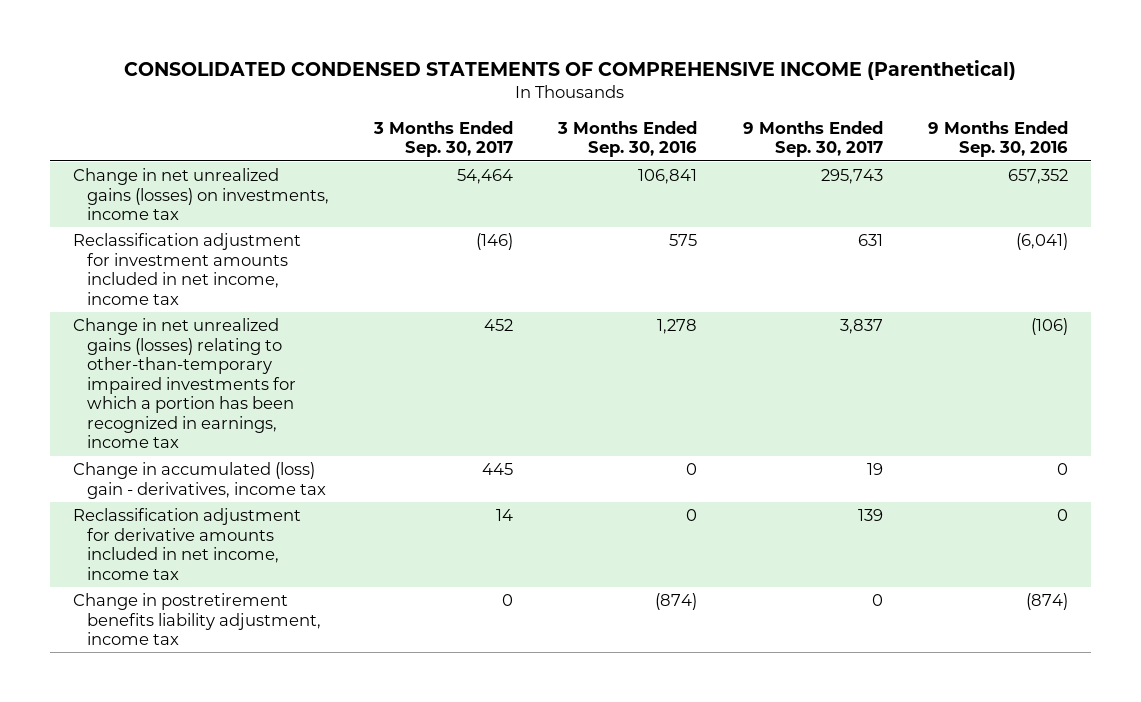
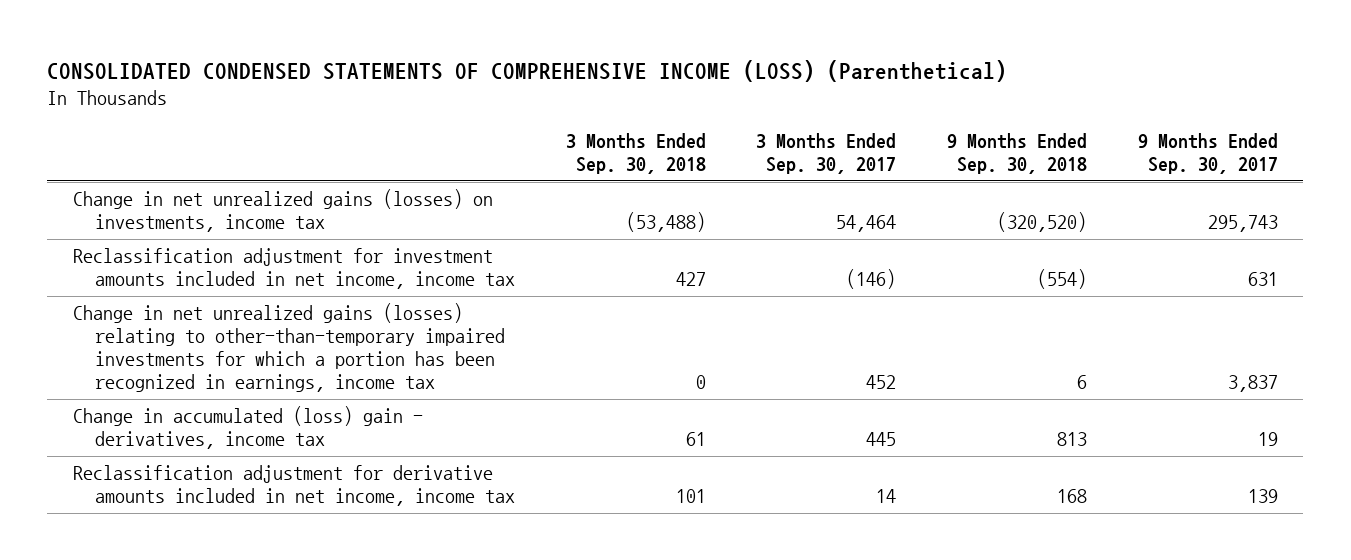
[124,59,1017,80] CONSOLIDATED CONDENSED STATEMENTS OF COMPREHENSIVE INCOME (Parenthetical) -> [47,59,1008,82] CONSOLIDATED CONDENSED STATEMENTS OF COMPREHENSIVE INCOME (LOSS) (Parenthetical)
[557,120,698,158] 3 Months Ended Sep. 30, 2016 -> none
[928,120,1069,158] 9 Months Ended Sep. 30, 2016 -> none
none -> [565,132,706,174] 3 Months Ended Sep. 30, 2018
none -> [947,132,1088,174] 9 Months Ended Sep. 30, 2018
[72,592,321,646] Change in postretirement benefits liability adjustment, income tax -> none

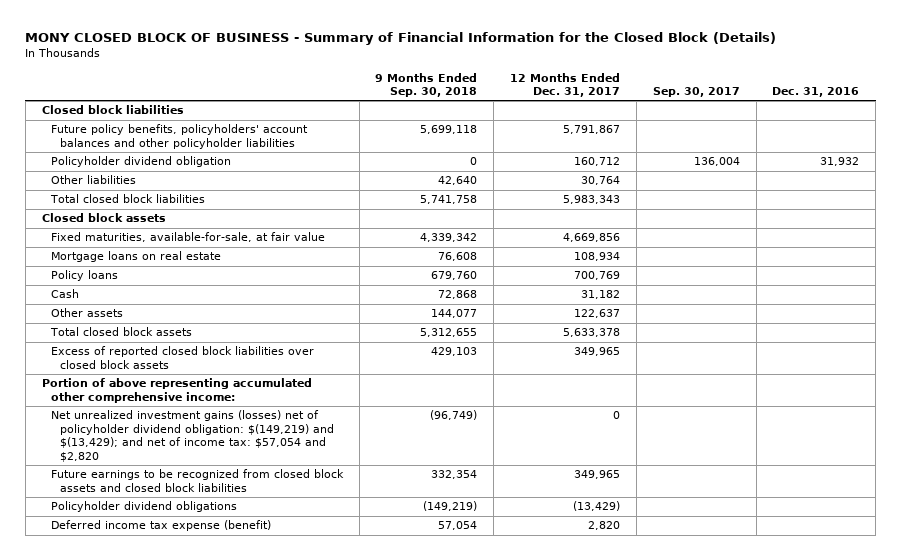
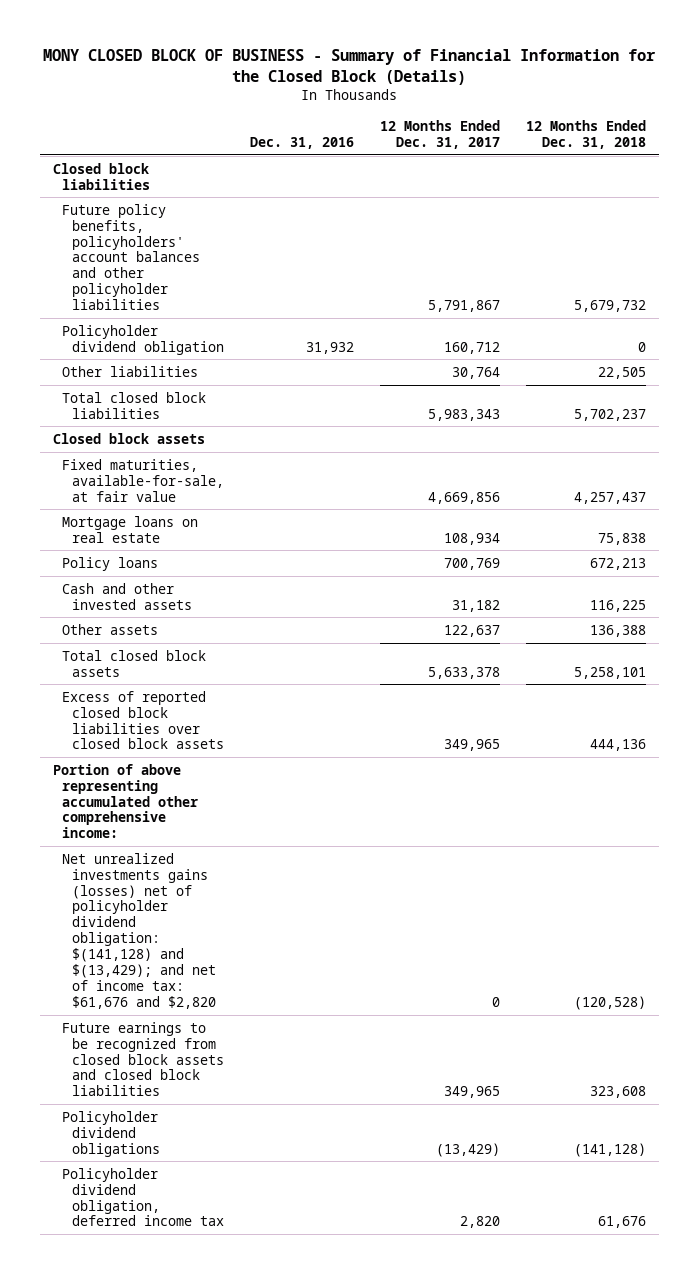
[375,72,478,98] 9 Months Ended Sep. 30, 2018 -> none
[652,87,740,98] Sep. 30, 2017 -> none
none -> [526,119,647,149] 12 Months Ended Dec. 31, 2018
[50,289,79,299] Cash -> [62,582,193,610] Cash and other invested assets
[50,410,335,462] Net unrealized investment gains (losses) net of policyholder dividend obligation: $(149,219) and $(13,429); and net of income tax: $57,054 and $2,820 -> [62,852,217,1010] Net unrealized investments gains (losses) net of policyholder dividend obligation: $(141,128) and $(13,429); and net of income tax: $61,676 and $2,820
[50,520,271,532] Deferred income tax expense (benefit) -> [62,1167,225,1227] Policyholder dividend obligation, deferred income tax

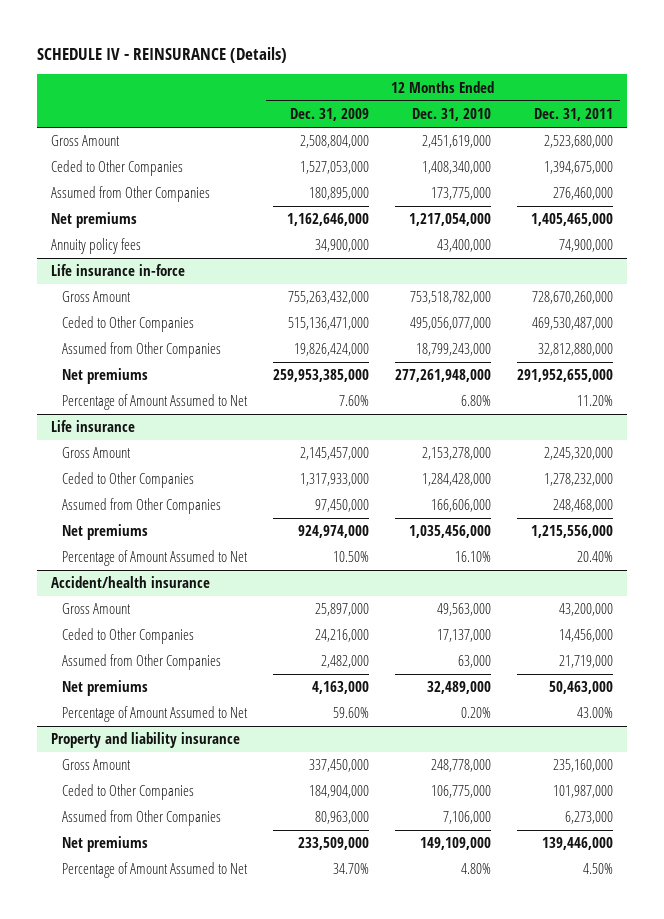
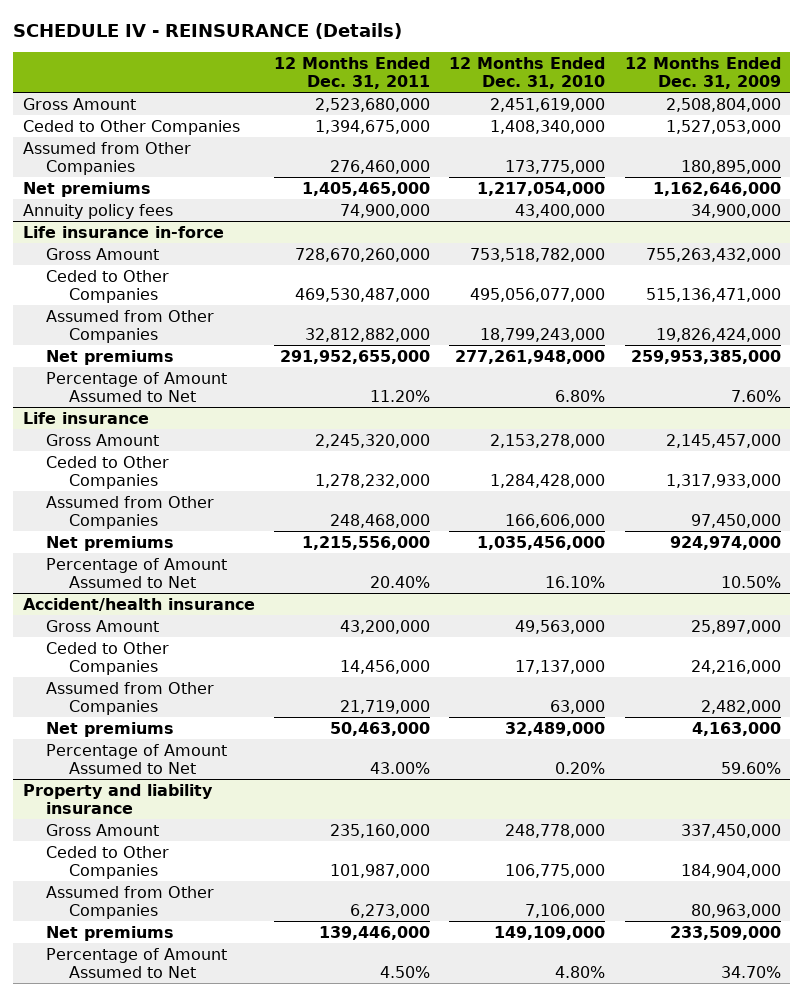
[538,343,614,357] 32,812,880,000 -> [304,327,430,342] 32,812,882,000

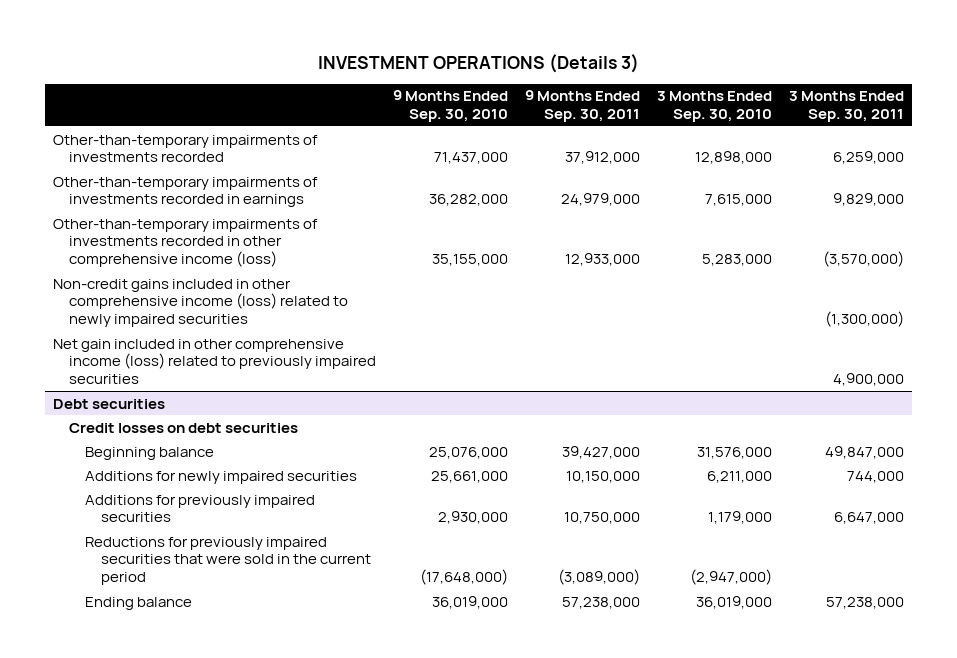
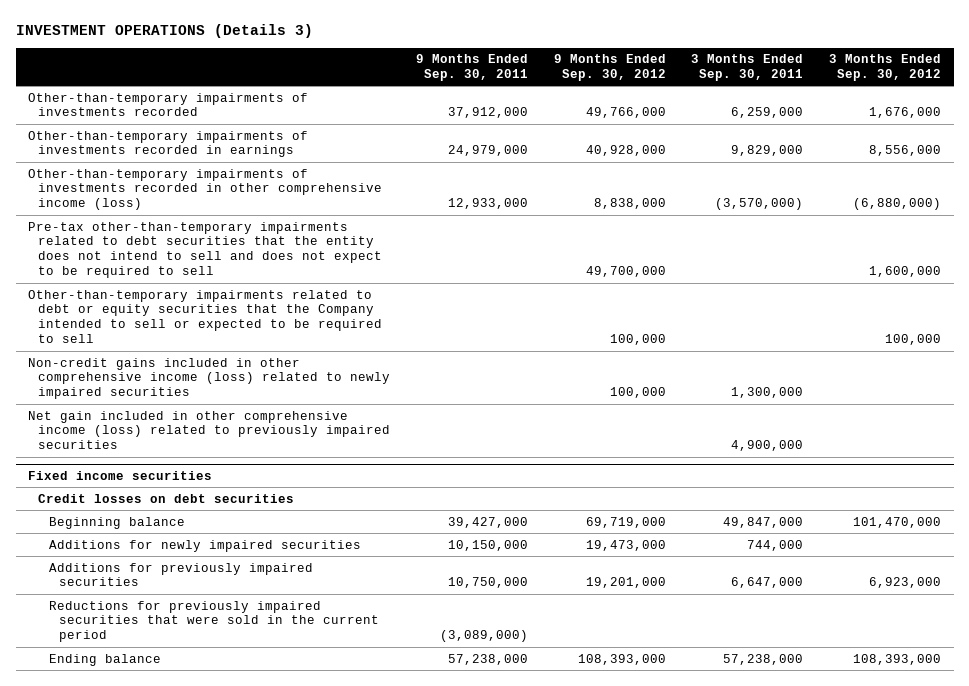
[393,90,509,123] 9 Months Ended Sep. 30, 2010 -> none
[656,91,772,123] 3 Months Ended Sep. 30, 2010 -> none
none -> [553,54,666,82] 9 Months Ended Sep. 30, 2012
none -> [828,54,941,82] 3 Months Ended Sep. 30, 2012
none -> [28,221,383,279] Pre-tax other-than-temporary impairments related to debt securities that the entity does not intend to sell and does not expect to be required to sell
none -> [28,289,383,344] Other-than-temporary impairments related to debt or equity securities that the Company intended to sell or expected to be required to sell
[824,311,904,328] (1,300,000) -> [731,387,804,399] 1,300,000
[53,398,166,409] Debt securities -> none
none -> [28,471,213,481] Fixed income securities

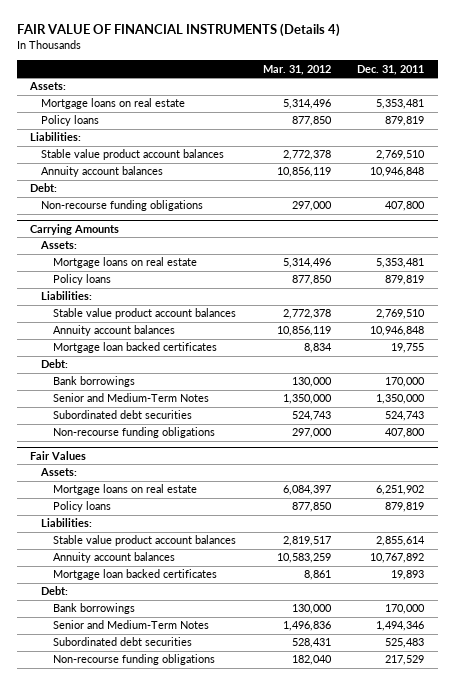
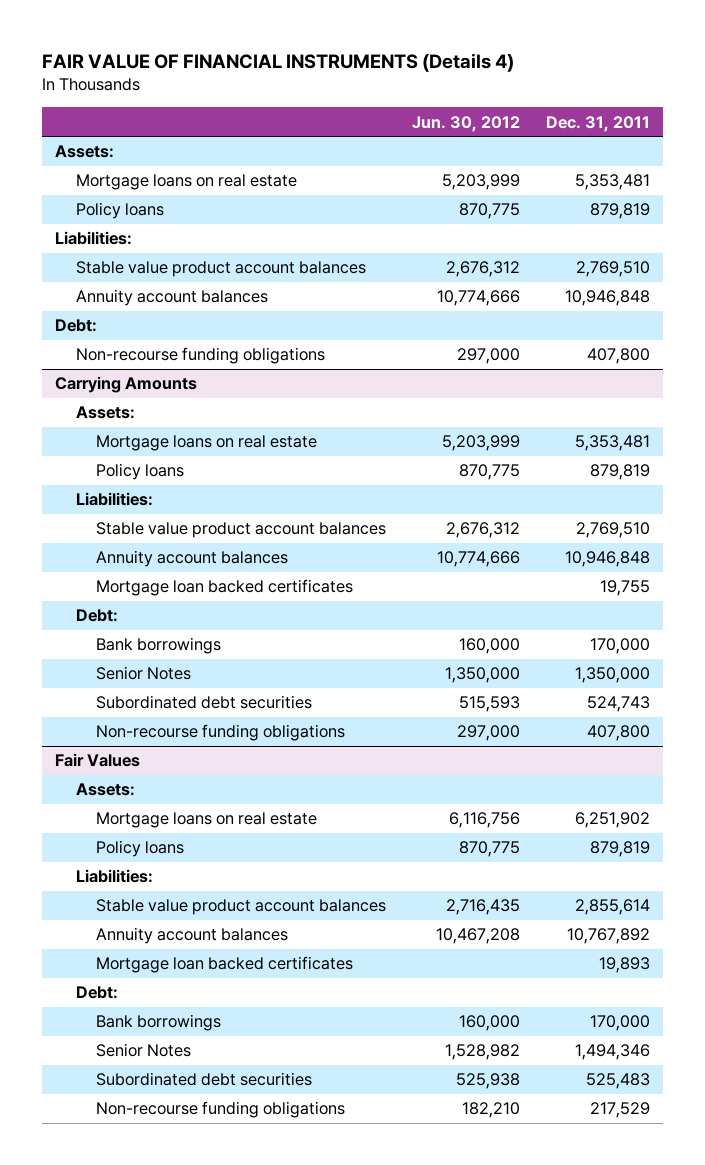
[262,64,331,75] Mar. 31, 2012 -> none
none -> [411,115,520,132] Jun. 30, 2012
[52,393,209,403] Senior and Medium-Term Notes -> [95,666,191,681] Senior Notes
[52,620,209,630] Senior and Medium-Term Notes -> [95,1043,191,1058] Senior Notes

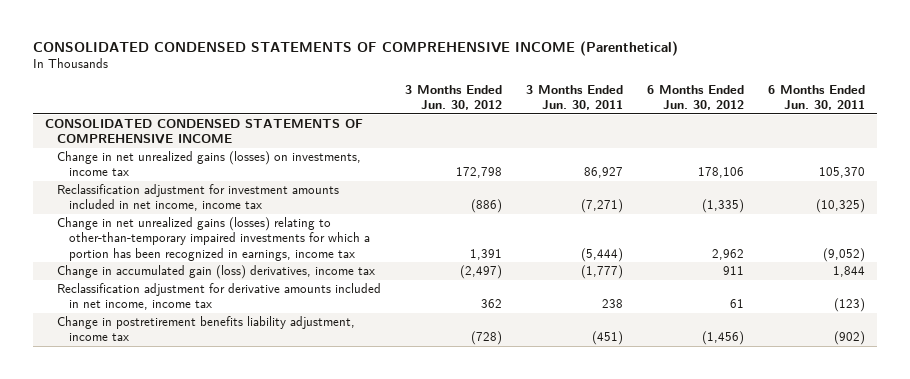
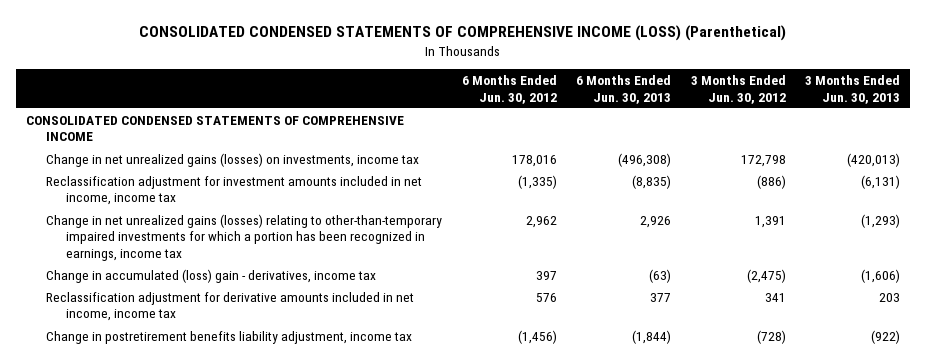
[32,40,678,56] CONSOLIDATED CONDENSED STATEMENTS OF COMPREHENSIVE INCOME (Parenthetical) -> [138,25,786,42] CONSOLIDATED CONDENSED STATEMENTS OF COMPREHENSIVE INCOME (LOSS) (Parenthetical)
[526,84,624,111] 3 Months Ended Jun. 30, 2011 -> none
[768,84,866,111] 6 Months Ended Jun. 30, 2011 -> none
none -> [576,75,672,104] 6 Months Ended Jun. 30, 2013
none -> [805,75,901,104] 3 Months Ended Jun. 30, 2013
[698,167,745,179] 178,106 -> [511,155,557,168] 178,016
[56,265,375,280] Change in accumulated gain (loss) derivatives, income tax -> [46,269,377,284] Change in accumulated (loss) gain - derivatives, income tax
[459,265,502,280] (2,497) -> [746,269,786,284] (2,475)
[723,266,745,276] 911 -> [535,271,557,281] 397
[480,299,502,309] 362 -> [764,293,786,303] 341
[730,299,745,309] 61 -> [535,293,557,303] 576

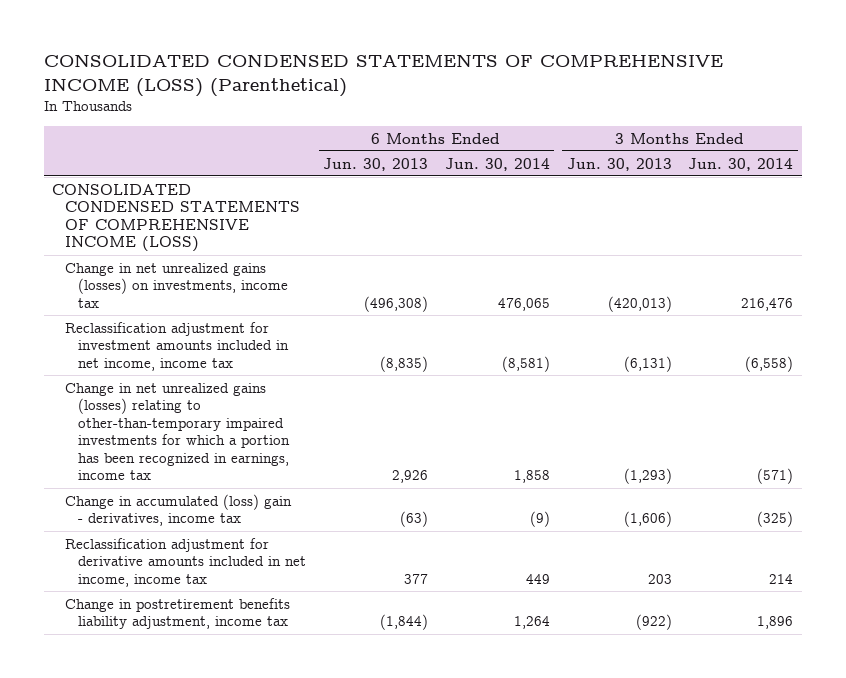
[461,75,557,104] 6 Months Ended Jun. 30, 2012 -> none
[690,75,786,104] 3 Months Ended Jun. 30, 2012 -> none
none -> [444,157,550,171] Jun. 30, 2014
none -> [688,157,794,171] Jun. 30, 2014
[25,116,404,142] CONSOLIDATED CONDENSED STATEMENTS OF COMPREHENSIVE INCOME -> [52,183,301,253] CONSOLIDATED CONDENSED STATEMENTS OF COMPREHENSIVE INCOME (LOSS)

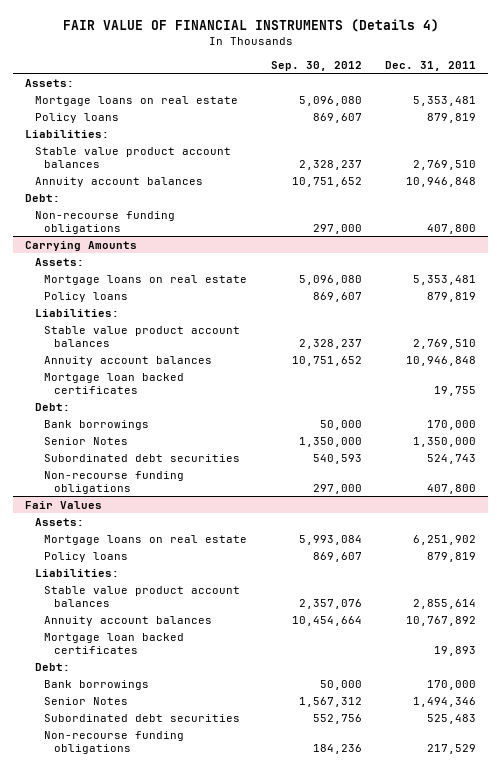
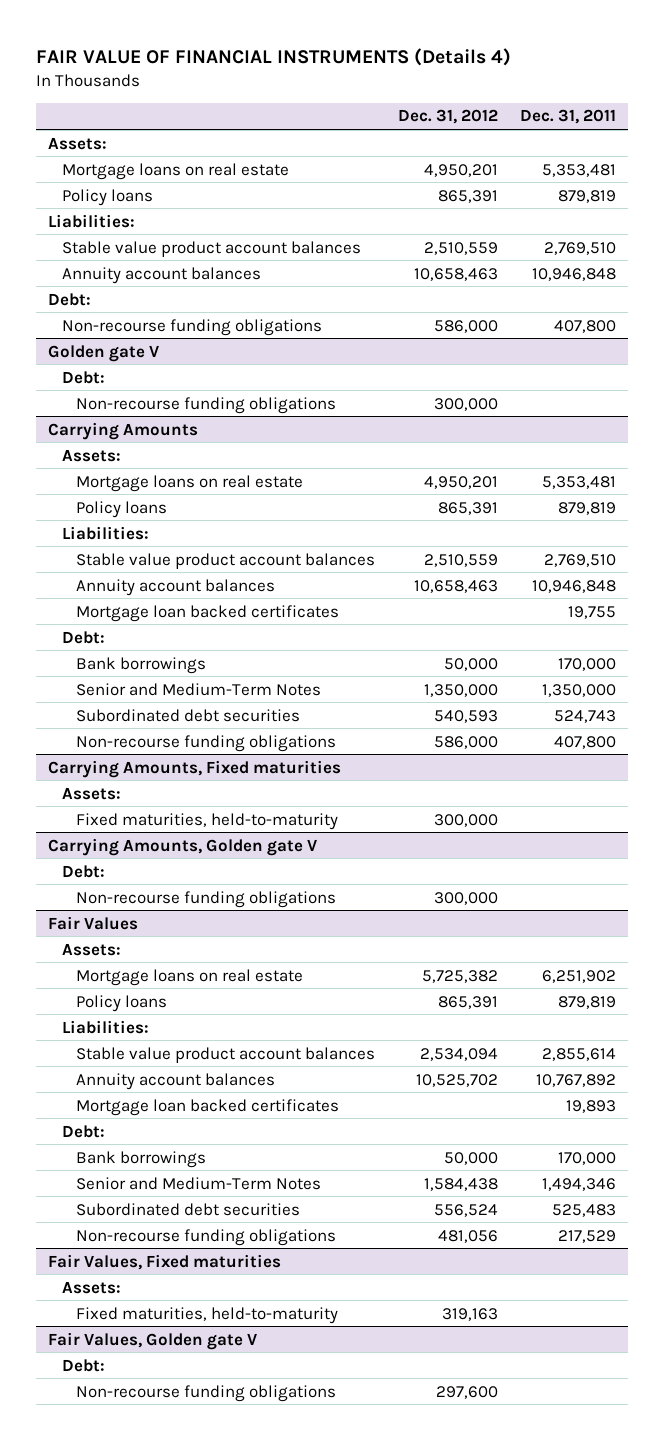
[270,60,362,71] Sep. 30, 2012 -> none
none -> [397,109,498,125] Dec. 31, 2012
none -> [47,344,159,362] Golden gate V
none -> [61,370,105,384] Debt:
none -> [76,396,337,414] Non-recourse funding obligations
[44,436,129,445] Senior Notes -> [76,682,322,696] Senior and Medium-Term Notes
none -> [47,759,341,778] Carrying Amounts, Fixed maturities
none -> [61,786,121,800] Assets:
none -> [76,812,339,830] Fixed maturities, held-to-maturity
none -> [47,837,317,856] Carrying Amounts, Golden gate V
none -> [61,864,105,878] Debt:
none -> [76,890,337,908] Non-recourse funding obligations
[44,696,129,705] Senior Notes -> [76,1176,322,1190] Senior and Medium-Term Notes
none -> [47,1253,281,1270] Fair Values, Fixed maturities
none -> [61,1280,121,1294] Assets:
none -> [76,1306,339,1324] Fixed maturities, held-to-maturity
none -> [47,1331,257,1350] Fair Values, Golden gate V
none -> [61,1358,105,1372] Debt:
none -> [76,1384,337,1402] Non-recourse funding obligations

